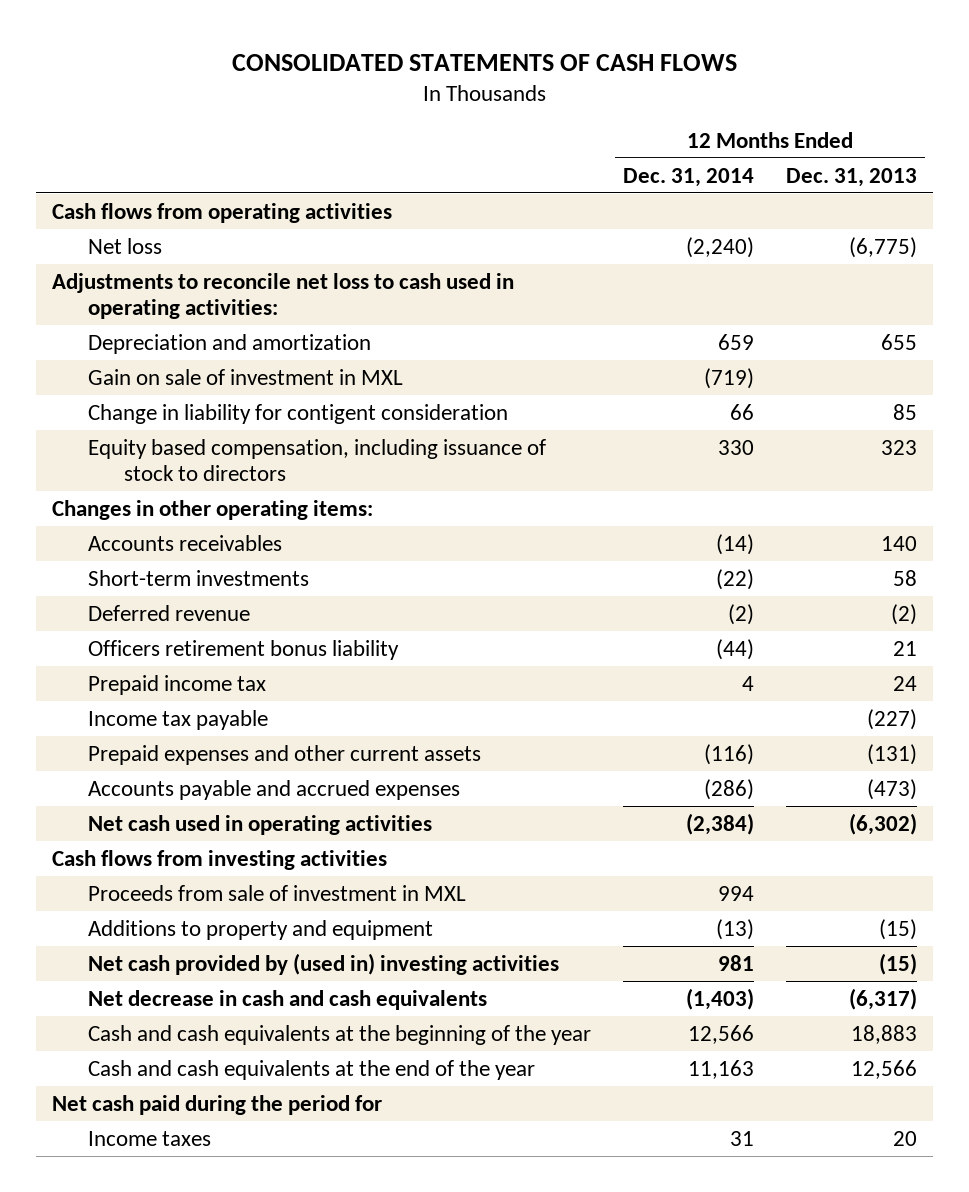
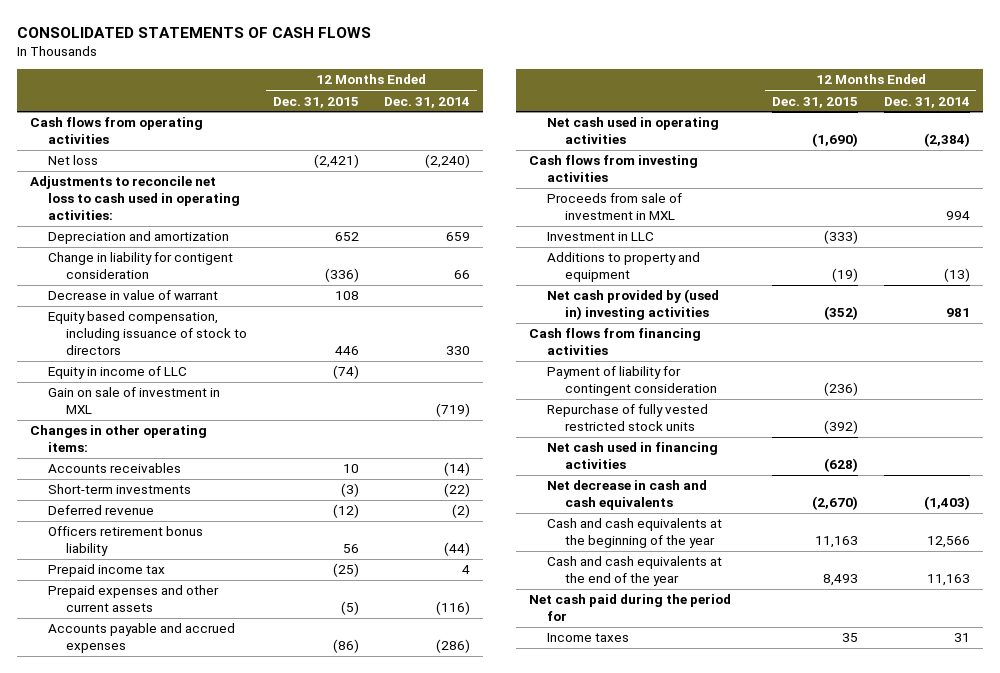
[786,167,918,187] Dec. 31, 2013 -> none
none -> [272,96,359,108] Dec. 31, 2015
none -> [47,290,218,301] Decrease in value of warrant
none -> [47,366,187,380] Equity in income of LLC
[87,368,403,385] Gain on sale of investment in MXL -> [47,387,220,415] Gain on sale of investment in MXL
[87,709,268,730] Income tax payable -> none
none -> [547,232,655,242] Investment in LLC
none -> [529,328,702,356] Cash flows from financing activities
none -> [547,366,718,397] Payment of liability for contingent consideration
none -> [547,404,709,432] Repurchase of fully vested restricted stock units
none -> [547,442,719,470] Net cash used in financing activities

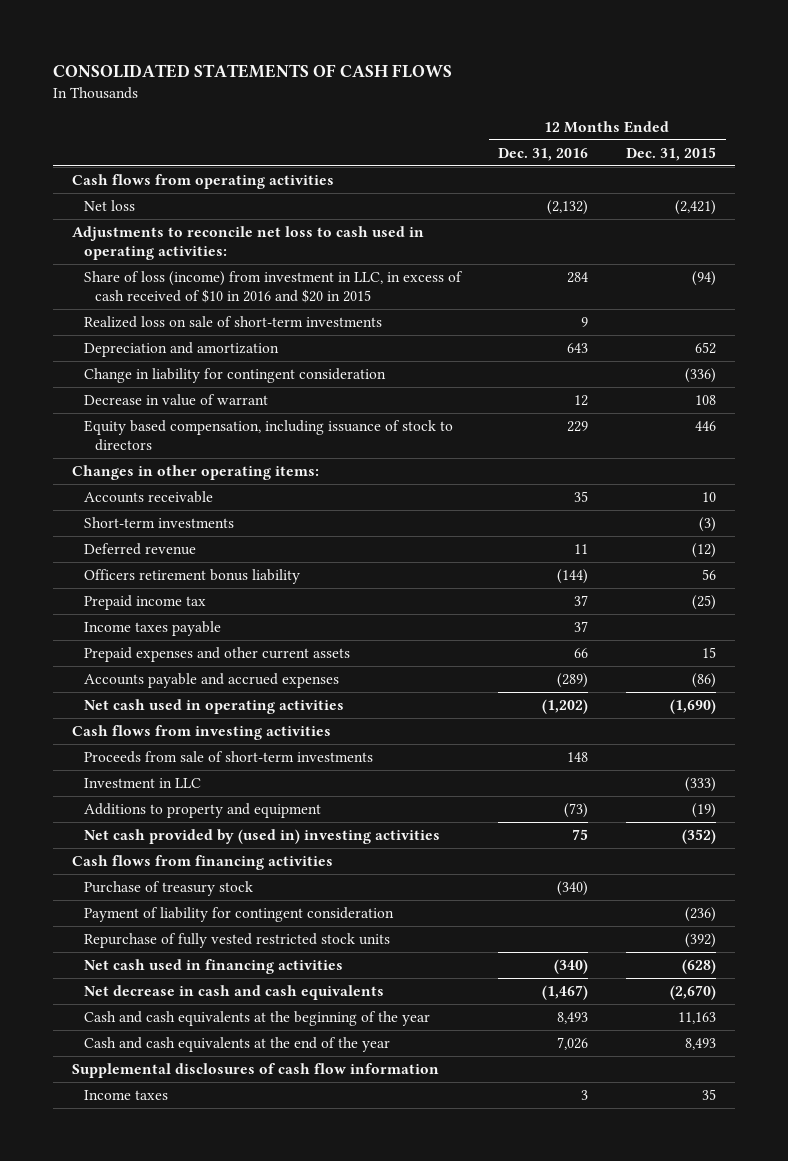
[384,96,471,108] Dec. 31, 2014 -> none
none -> [498,147,589,161] Dec. 31, 2016
none -> [83,271,463,303] Share of loss (income) from investment in LLC, in excess of cash received of $10 in 2016 and $20 in 2015
none -> [83,316,382,329] Realized loss on sale of short-term investments
[47,252,233,280] Change in liability for contigent consideration -> [83,368,386,384] Change in liability for contingent consideration
[47,366,187,380] Equity in income of LLC -> none
[47,387,220,415] Gain on sale of investment in MXL -> none
[47,463,181,474] Accounts receivables -> [83,491,213,504] Accounts receivable
none -> [83,621,221,637] Income taxes payable
[340,601,359,616] (5) -> [702,647,717,659] 15
[547,193,683,221] Proceeds from sale of investment in MXL -> [83,751,373,764] Proceeds from sale of short-term investments
none -> [83,881,253,897] Purchase of treasury stock
[529,594,732,622] Net cash paid during the period for -> none
none -> [72,1063,440,1079] Supplemental disclosures of cash flow information

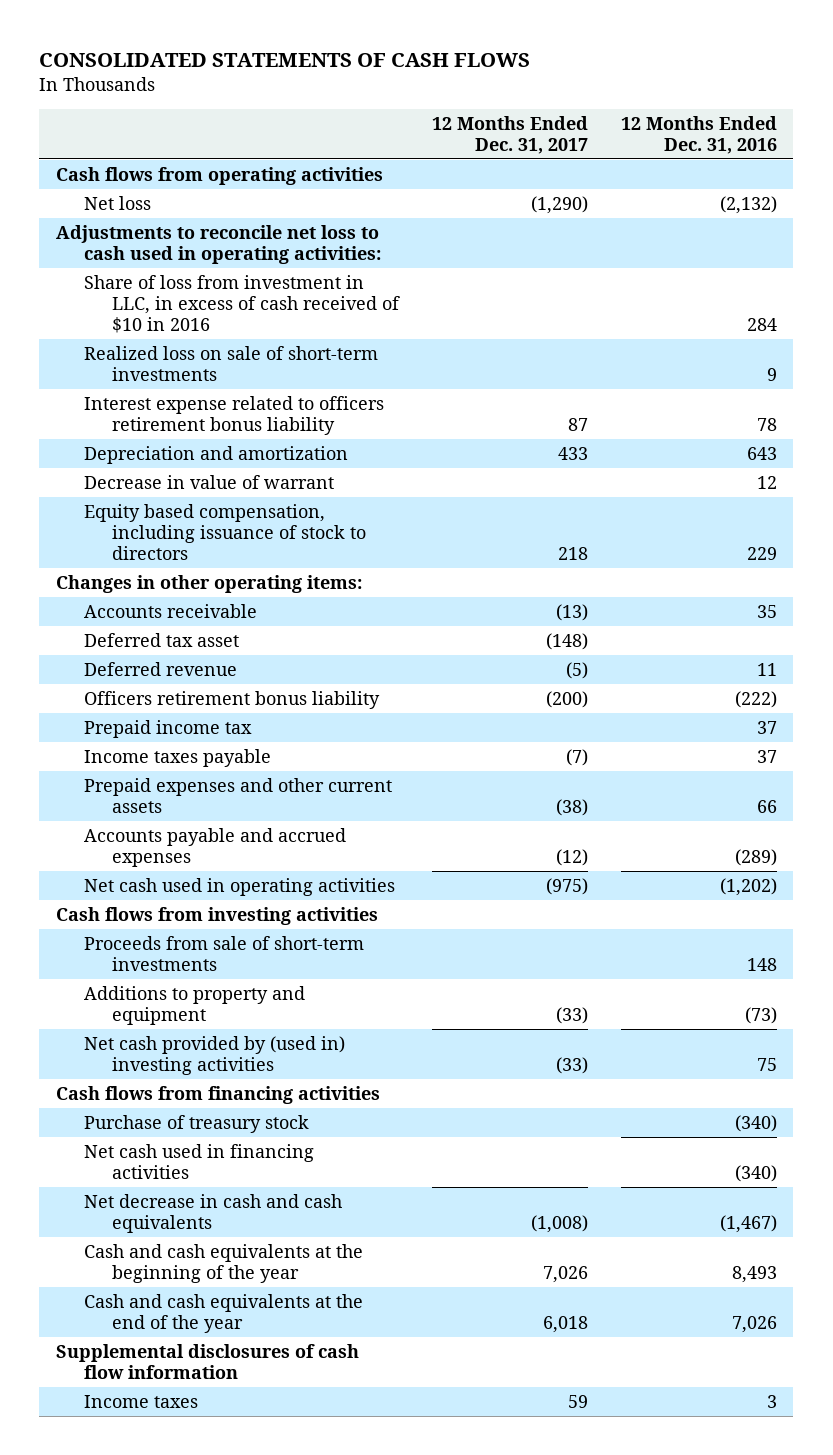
[626,146,717,161] Dec. 31, 2015 -> none
none -> [431,115,588,154] 12 Months Ended Dec. 31, 2017
[83,271,463,303] Share of loss (income) from investment in LLC, in excess of cash received of $10 in 2016 and $20 in 2015 -> [83,274,400,333] Share of loss from investment in LLC, in excess of cash received of $10 in 2016
none -> [83,395,384,435] Interest expense related to officers retirement bonus liability
[83,368,386,384] Change in liability for contingent consideration -> none
[83,517,234,529] Short-term investments -> none
none -> [83,632,239,647] Deferred tax asset
[557,569,589,585] (144) -> [734,690,777,708] (222)
[83,778,201,789] Investment in LLC -> none
[83,907,394,923] Payment of liability for contingent consideration -> none
[83,933,390,949] Repurchase of fully vested restricted stock units -> none

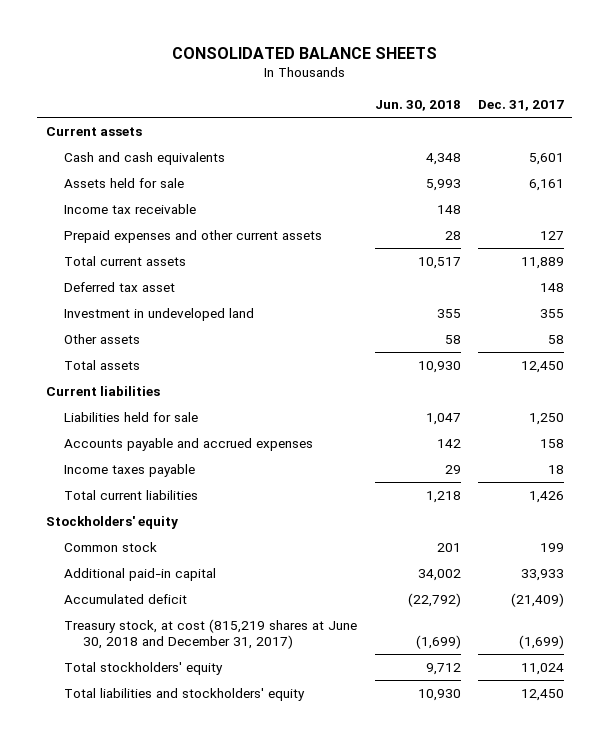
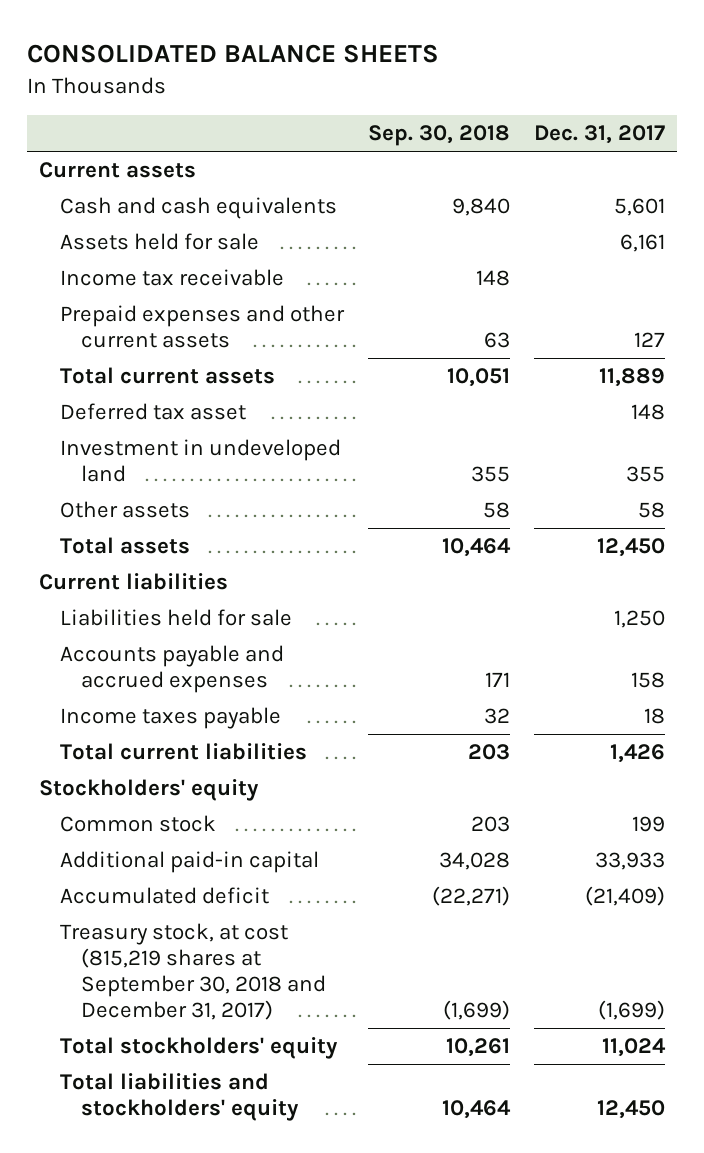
[374,100,461,112] Jun. 30, 2018 -> none
none -> [368,125,511,147] Sep. 30, 2018
[64,619,358,649] Treasury stock, at cost (815,219 shares at June 30, 2018 and December 31, 2017) -> [60,923,327,1021] Treasury stock, at cost (815,219 shares at September 30, 2018 and December 31, 2017)

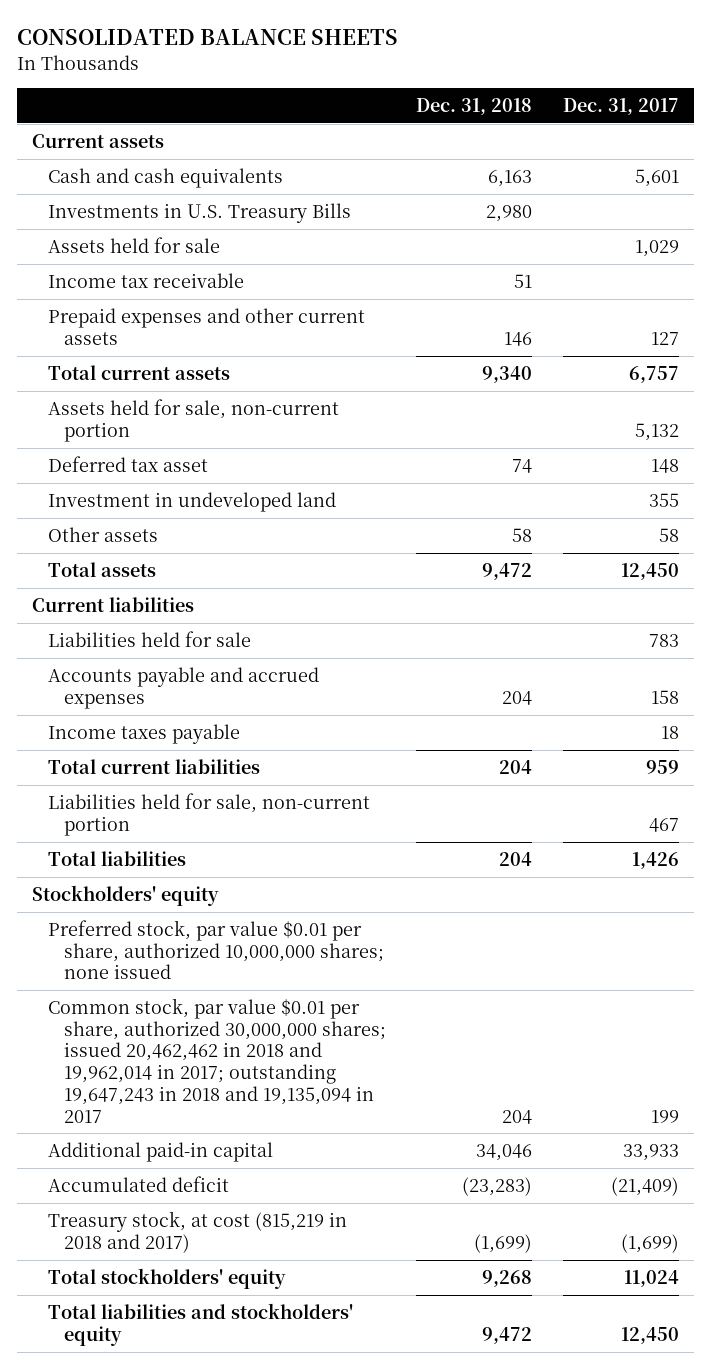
[368,125,511,147] Sep. 30, 2018 -> none
none -> [416,97,533,115] Dec. 31, 2018
none -> [47,203,351,224] Investments in U.S. Treasury Bills
[620,234,666,253] 6,161 -> [634,240,679,258] 1,029
[599,368,666,388] 11,889 -> [628,366,679,384] 6,757
none -> [47,399,339,442] Assets held for sale, non-current portion
[614,610,666,629] 1,250 -> [648,634,679,648] 783
[610,744,666,764] 1,426 -> [645,760,679,775] 959
none -> [47,793,370,836] Liabilities held for sale, non-current portion
none -> [47,851,186,867] Total liabilities
none -> [47,920,384,980] Preferred stock, par value $0.01 per share, authorized 10,000,000 shares; none issued
[60,815,217,833] Common stock -> [47,998,386,1123] Common stock, par value $0.01 per share, authorized 30,000,000 shares; issued 20,462,462 in 2018 and 19,962,014 in 2017; outstanding 19,647,243 in 2018 and 19,135,094 in 2017
[60,923,327,1021] Treasury stock, at cost (815,219 shares at September 30, 2018 and December 31, 2017) -> [47,1211,347,1253] Treasury stock, at cost (815,219 in 2018 and 2017)

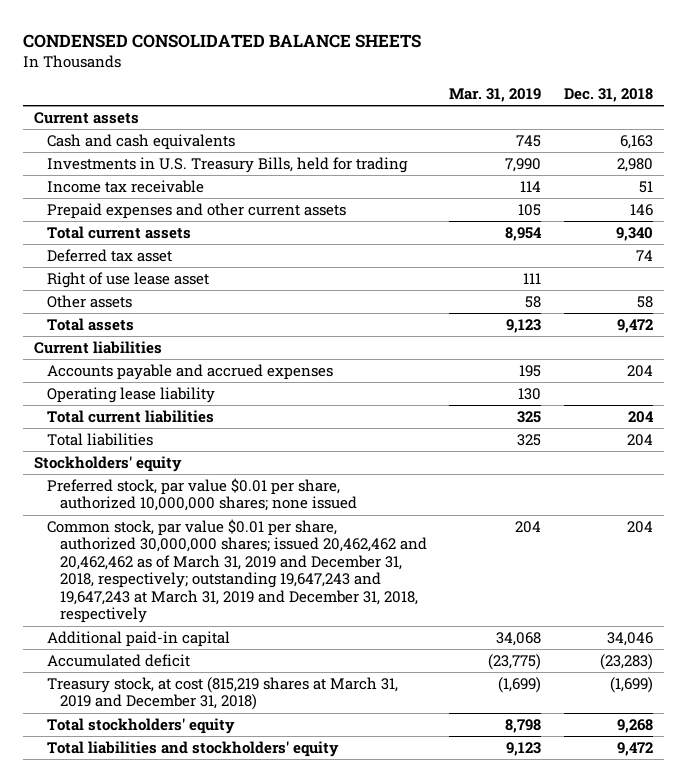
[16,29,398,46] CONSOLIDATED BALANCE SHEETS -> [23,33,422,48] CONDENSED CONSOLIDATED BALANCE SHEETS
[562,97,679,115] Dec. 31, 2017 -> none
none -> [449,87,542,102] Mar. 31, 2019
[47,237,220,254] Assets held for sale -> none
[47,203,351,224] Investments in U.S. Treasury Bills -> [47,157,409,174] Investments in U.S. Treasury Bills, held for trading
[47,399,339,442] Assets held for sale, non-current portion -> none
[47,492,336,513] Investment in undeveloped land -> none
none -> [47,272,210,289] Right of use lease asset
[47,631,251,648] Liabilities held for sale -> none
[47,724,240,745] Income taxes payable -> none
none -> [47,387,216,404] Operating lease liability
[47,793,370,836] Liabilities held for sale, non-current portion -> none
[47,998,386,1123] Common stock, par value $0.01 per share, authorized 30,000,000 shares; issued 20,462,462 in 2018 and 19,962,014 in 2017; outstanding 19,647,243 in 2018 and 19,135,094 in 2017 -> [47,519,428,624] Common stock, par value $0.01 per share, authorized 30,000,000 shares; issued 20,462,462 and 20,462,462 as of March 31, 2019 and December 31, 2018, respectively; outstanding 19,647,243 and 19,647,243 at March 31, 2019 and December 31, 2018, respectively
[47,1211,347,1253] Treasury stock, at cost (815,219 in 2018 and 2017) -> [47,677,399,711] Treasury stock, at cost (815,219 shares at March 31, 2019 and December 31, 2018)

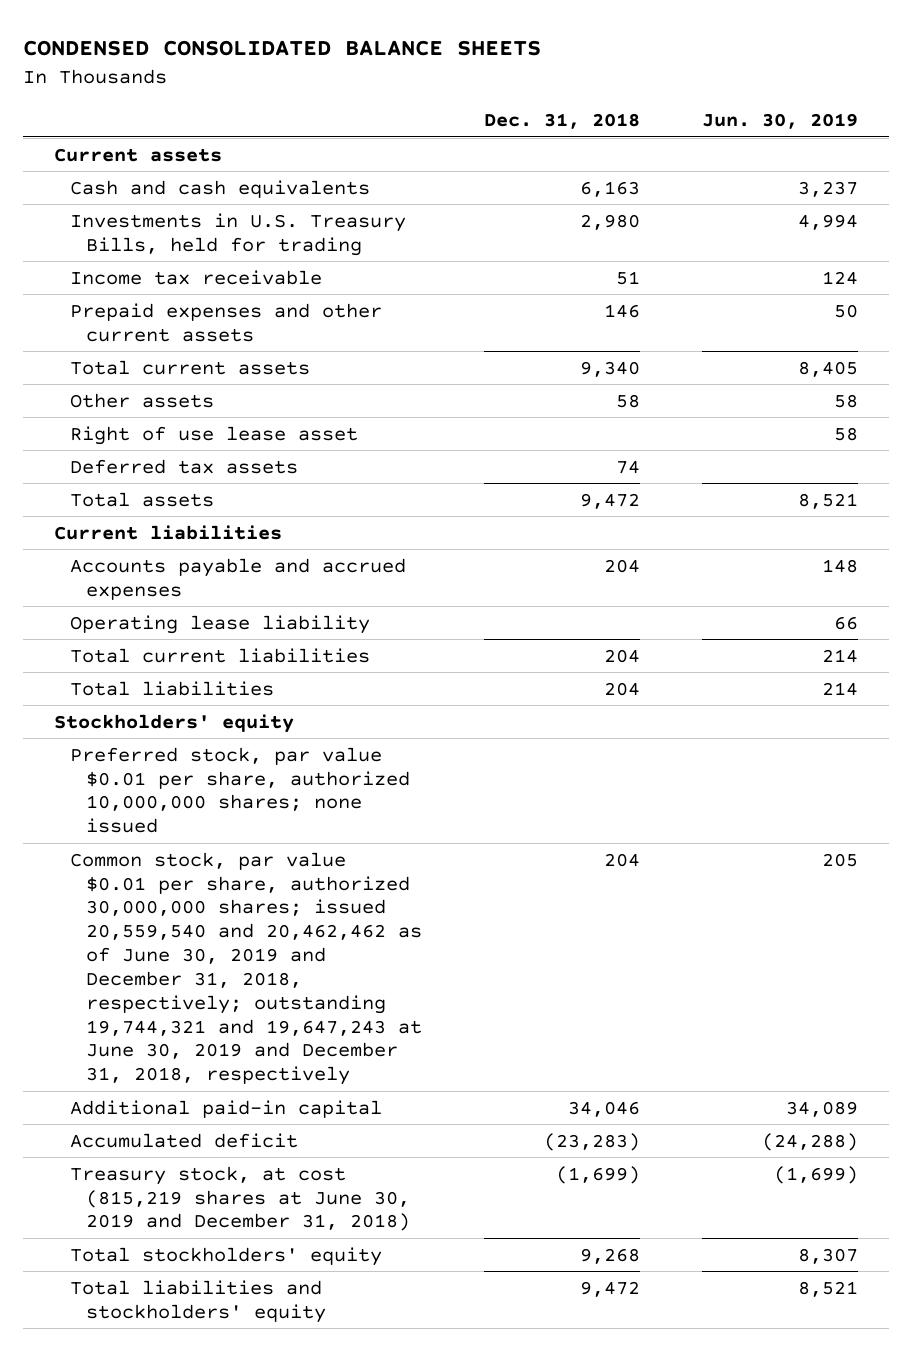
[449,87,542,102] Mar. 31, 2019 -> none
none -> [701,113,858,130] Jun. 30, 2019
[47,249,173,263] Deferred tax asset -> none
[47,272,210,289] Right of use lease asset -> [69,425,358,445] Right of use lease asset
none -> [69,458,298,474] Deferred tax assets
[47,519,428,624] Common stock, par value $0.01 per share, authorized 30,000,000 shares; issued 20,462,462 and 20,462,462 as of March 31, 2019 and December 31, 2018, respectively; outstanding 19,647,243 and 19,647,243 at March 31, 2019 and December 31, 2018, respectively -> [69,851,422,1086] Common stock, par value $0.01 per share, authorized 30,000,000 shares; issued 20,559,540 and 20,462,462 as of June 30, 2019 and December 31, 2018, respectively; outstanding 19,744,321 and 19,647,243 at June 30, 2019 and December 31, 2018, respectively
[47,677,399,711] Treasury stock, at cost (815,219 shares at March 31, 2019 and December 31, 2018) -> [69,1165,410,1232] Treasury stock, at cost (815,219 shares at June 30, 2019 and December 31, 2018)

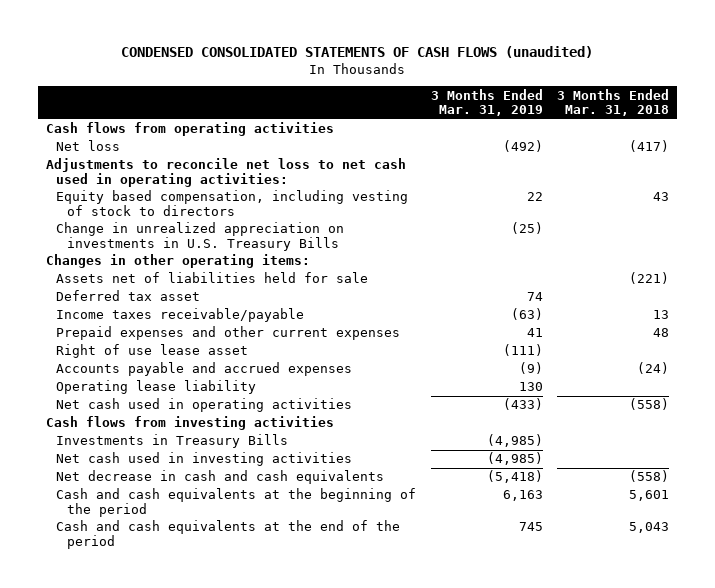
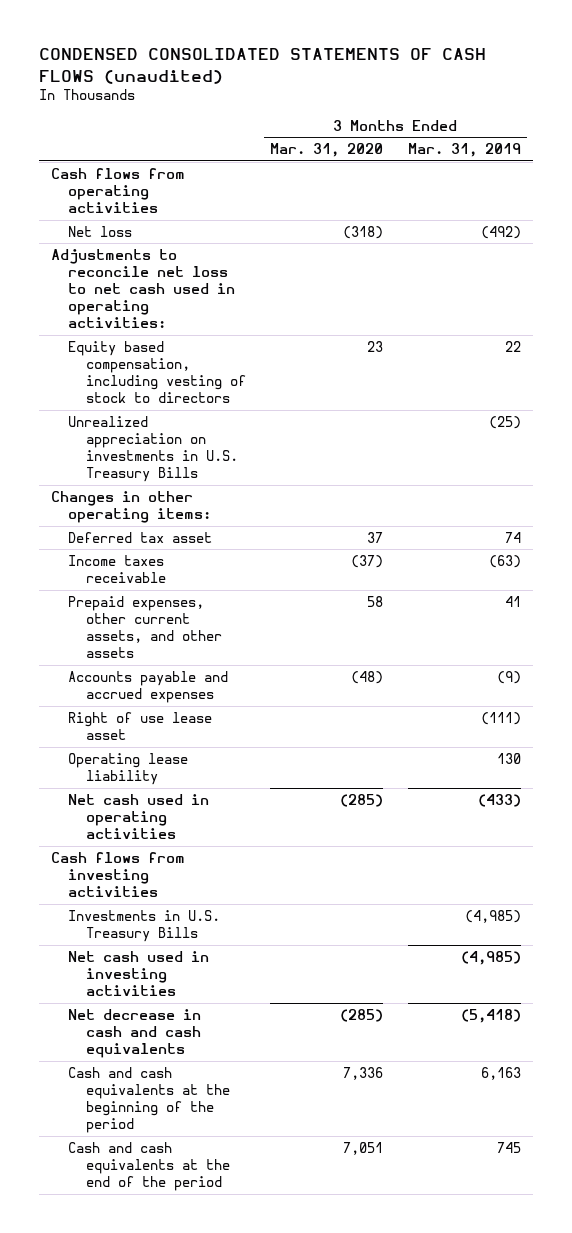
[557,88,670,117] 3 Months Ended Mar. 31, 2018 -> none
none -> [270,143,384,158] Mar. 31, 2020
[56,222,345,252] Change in unrealized appreciation on investments in U.S. Treasury Bills -> [68,415,238,483] Unrealized appreciation on investments in U.S. Treasury Bills
[56,272,369,284] Assets net of liabilities held for sale -> none
[56,308,305,323] Income taxes receivable/payable -> [68,554,166,584] Income taxes receivable
[56,326,401,341] Prepaid expenses and other current expenses -> [68,595,222,659] Prepaid expenses, other current assets, and other assets
[56,344,249,359] Right of use lease asset -> [68,711,213,741] Right of use lease asset
[56,434,289,449] Investments in Treasury Bills -> [68,909,221,943] Investments in U.S. Treasury Bills

